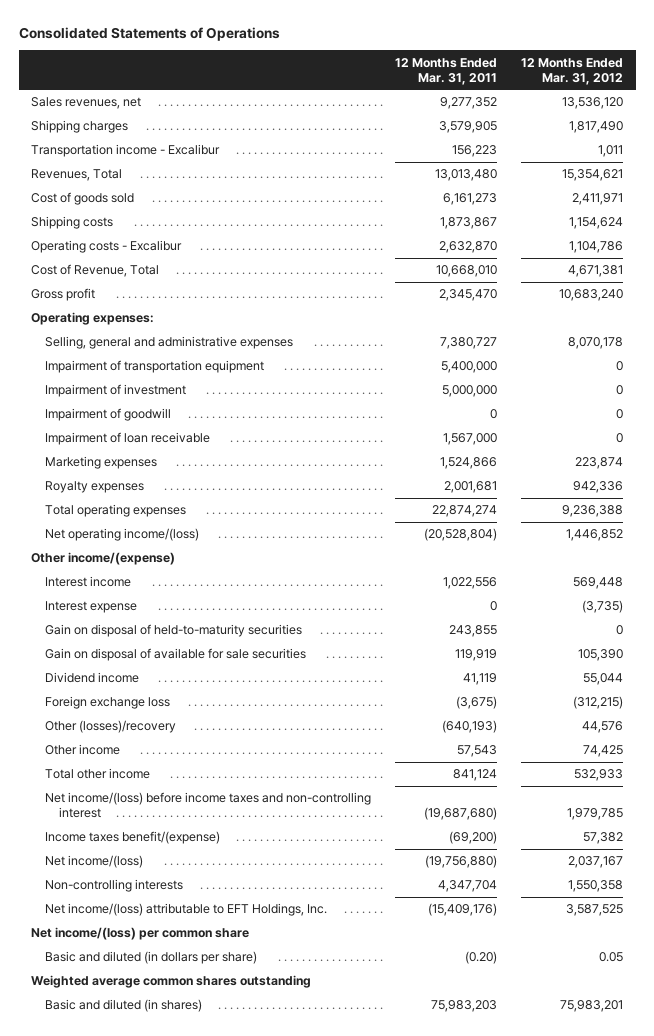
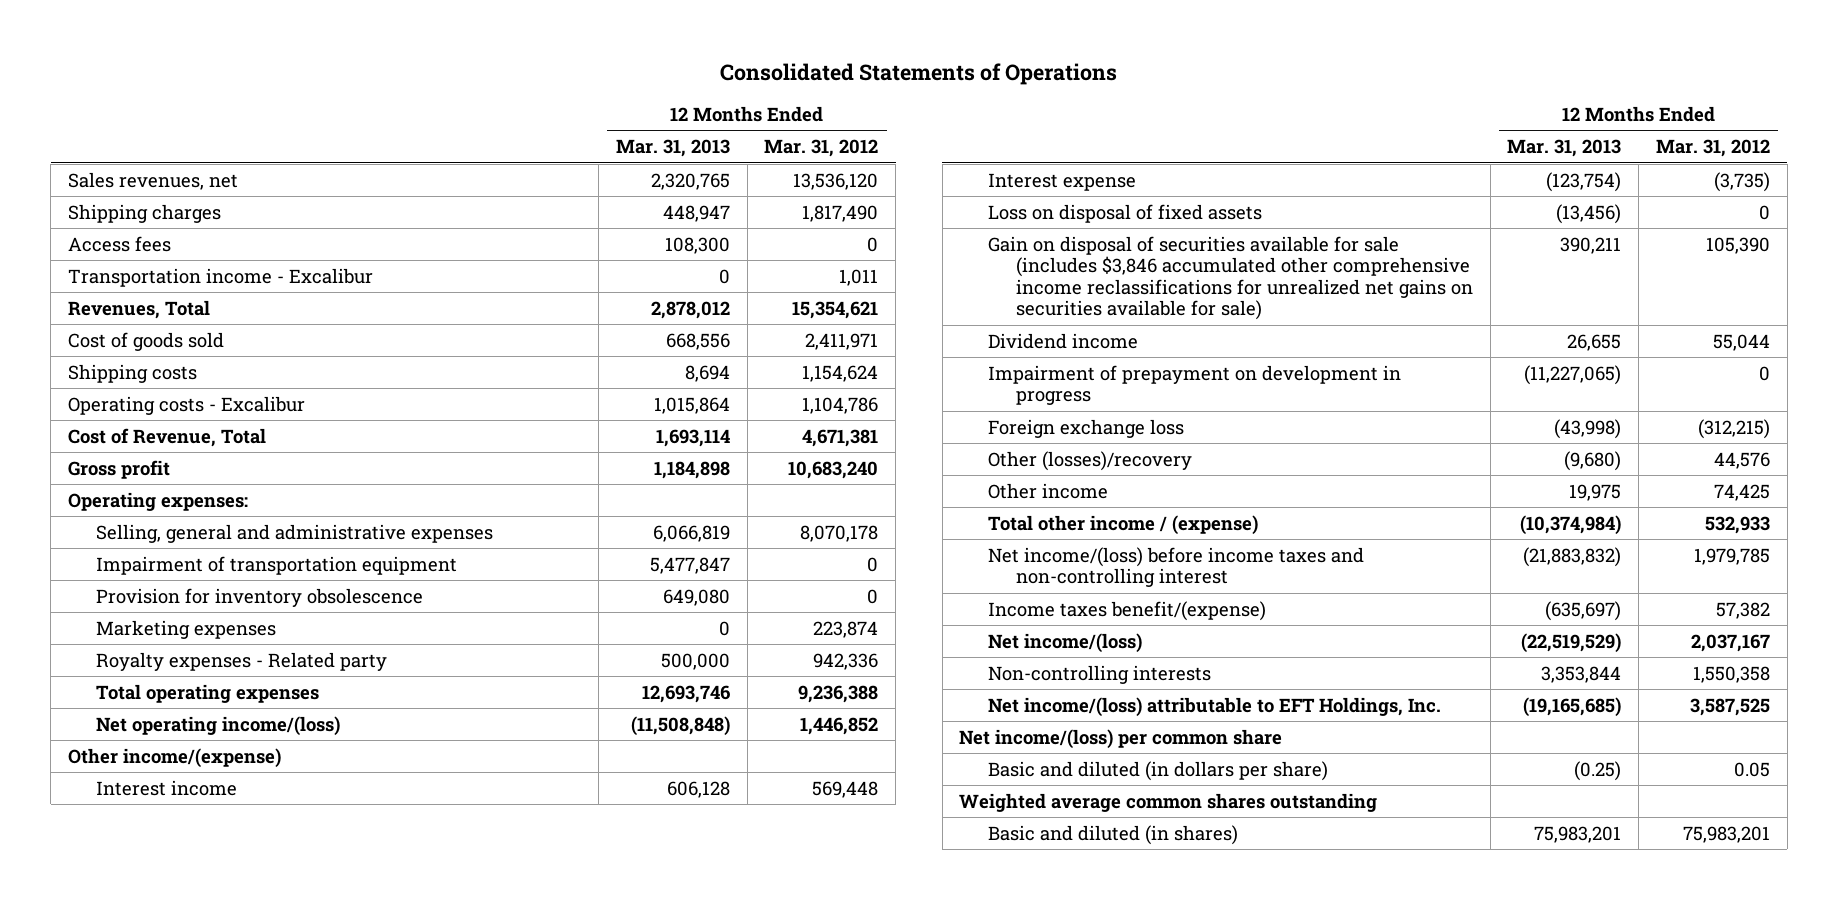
[395,57,498,85] 12 Months Ended Mar. 31, 2011 -> none
none -> [615,139,730,158] Mar. 31, 2013
none -> [68,235,172,252] Access fees
[44,384,186,398] Impairment of investment -> none
[44,408,171,422] Impairment of goodwill -> none
[44,432,210,446] Impairment of loan receivable -> none
none -> [96,587,424,607] Provision for inventory obsolescence
[44,481,144,494] Royalty expenses -> [96,651,388,671] Royalty expenses - Related party
[44,624,302,638] Gain on disposal of held-to-maturity securities -> none
none -> [987,203,1262,223] Loss on disposal of fixed assets
[44,648,306,662] Gain on disposal of available for sale securities -> [987,235,1473,321] Gain on disposal of securities available for sale (includes $3,846 accumulated other comprehensive income reclassifications for unrealized net gains on securities available for sale)
none -> [987,364,1401,406] Impairment of prepayment on development in progress
[44,768,150,780] Total other income -> [987,514,1258,535] Total other income / (expense)

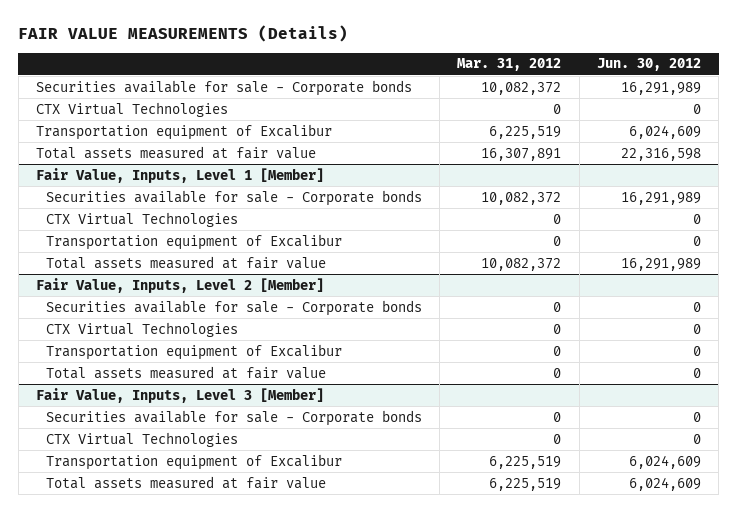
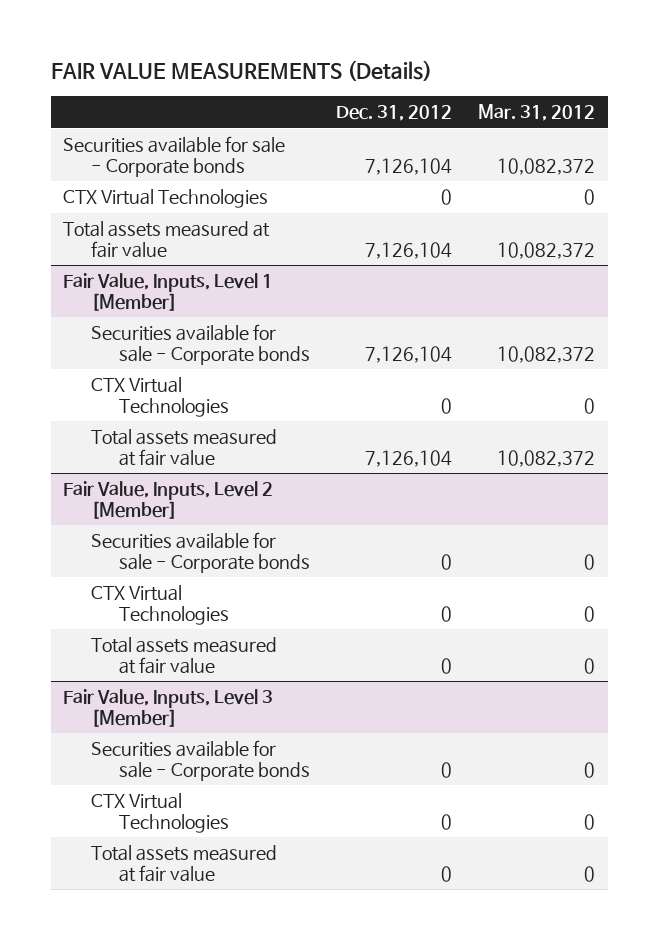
[596,58,701,72] Jun. 30, 2012 -> none
none -> [335,105,452,122] Dec. 31, 2012
[36,123,333,140] Transportation equipment of Excalibur -> none
[481,147,562,161] 16,307,891 -> [496,241,595,259] 10,082,372
[45,233,342,250] Transportation equipment of Excalibur -> none
[45,343,342,360] Transportation equipment of Excalibur -> none
[45,453,342,470] Transportation equipment of Excalibur -> none
[489,477,562,491] 6,225,519 -> [583,865,595,882] 0

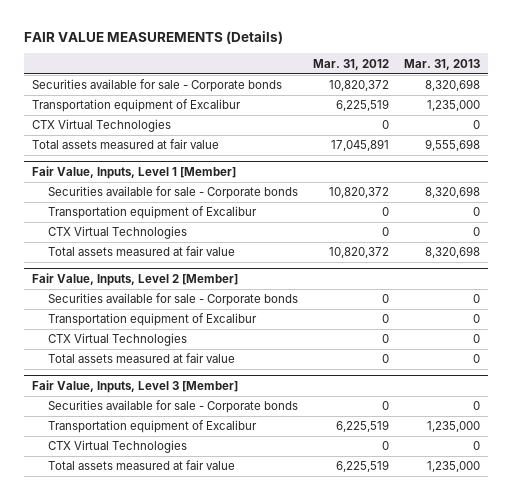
[335,105,452,122] Dec. 31, 2012 -> none
none -> [404,58,481,70] Mar. 31, 2013
[496,157,595,175] 10,082,372 -> [329,80,390,92] 10,820,372
none -> [31,99,241,113] Transportation equipment of Excalibur
[496,241,595,259] 10,082,372 -> [331,139,390,152] 17,045,891
[496,345,595,363] 10,082,372 -> [329,187,390,199] 10,820,372
none -> [48,206,258,220] Transportation equipment of Excalibur
[496,449,595,467] 10,082,372 -> [329,247,390,259] 10,820,372
none -> [48,313,258,327] Transportation equipment of Excalibur
none -> [48,420,258,434] Transportation equipment of Excalibur
[583,865,595,882] 0 -> [336,460,390,473] 6,225,519

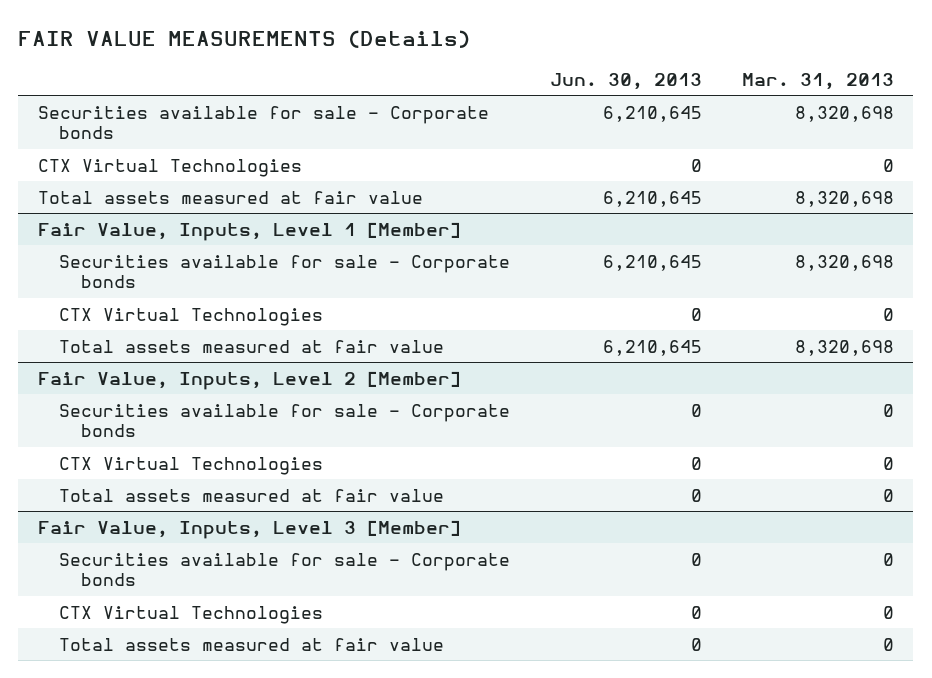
[313,58,390,70] Mar. 31, 2012 -> none
none -> [549,72,702,90] Jun. 30, 2013
[31,99,241,113] Transportation equipment of Excalibur -> none
[425,139,481,152] 9,555,698 -> [794,190,894,207] 8,320,698
[48,206,258,220] Transportation equipment of Excalibur -> none
[48,313,258,327] Transportation equipment of Excalibur -> none
[48,420,258,434] Transportation equipment of Excalibur -> none
[427,461,481,473] 1,235,000 -> [882,637,894,651] 0

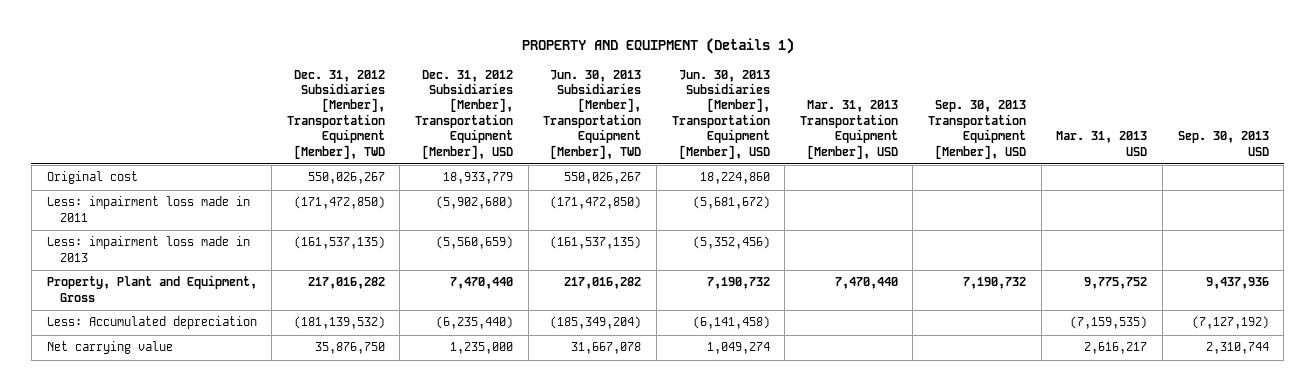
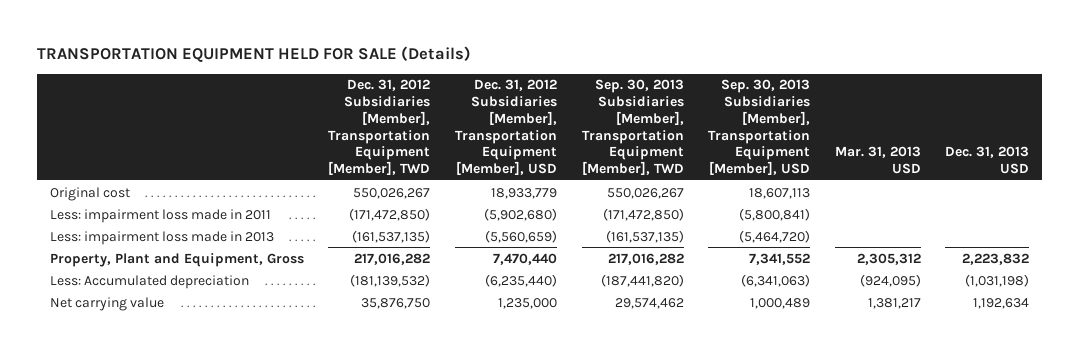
[521,38,794,55] PROPERTY AND EQUIPMENT (Details 1) -> [37,46,472,63] TRANSPORTATION EQUIPMENT HELD FOR SALE (Details)
[543,69,642,159] Jun. 30, 2013 Subsidiaries [Member], Transportation Equipment [Member], TWD -> none
[671,69,770,159] Jun. 30, 2013 Subsidiaries [Member], Transportation Equipment [Member], USD -> none
[799,100,898,159] Mar. 31, 2013 Transportation Equipment [Member], USD -> none
[928,100,1027,159] Sep. 30, 2013 Transportation Equipment [Member], USD -> none
[1177,131,1269,156] Sep. 30, 2013 USD -> none
none -> [581,79,684,176] Sep. 30, 2013 Subsidiaries [Member], Transportation Equipment [Member], TWD
none -> [708,79,811,176] Sep. 30, 2013 Subsidiaries [Member], Transportation Equipment [Member], USD
none -> [945,146,1030,175] Dec. 31, 2013 USD
[1084,277,1148,290] 9,775,752 -> [856,252,921,265] 2,305,312
[1070,316,1148,330] (7,159,535) -> [859,273,921,287] (924,095)
[1084,342,1148,355] 2,616,217 -> [867,297,921,309] 1,381,217

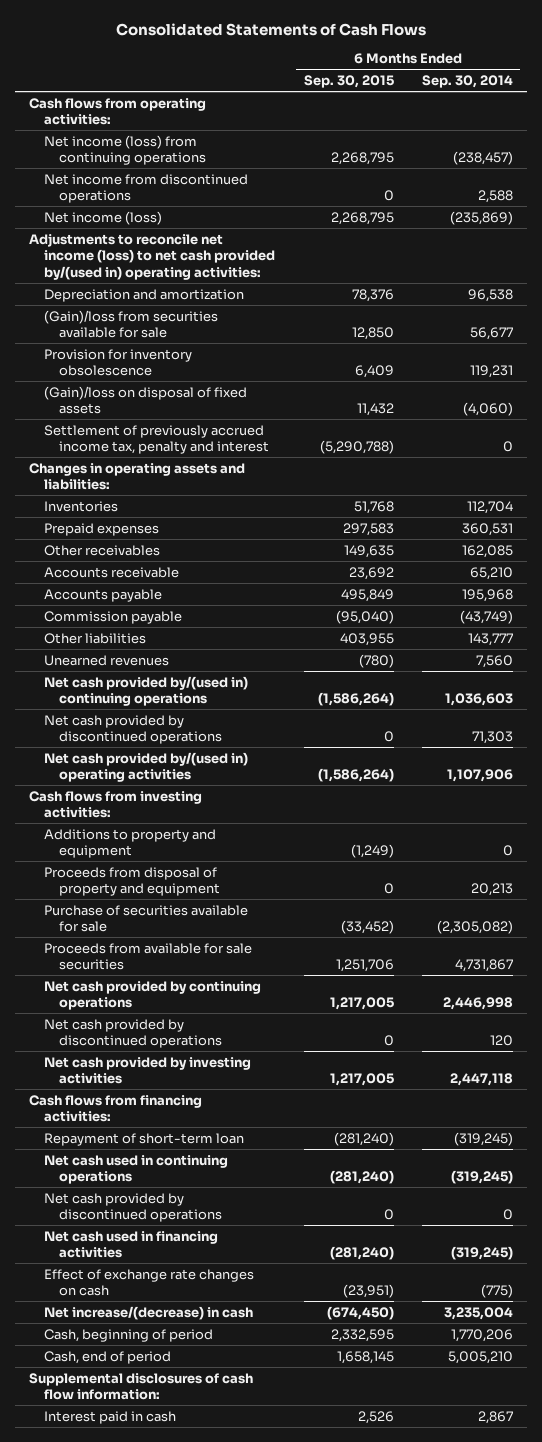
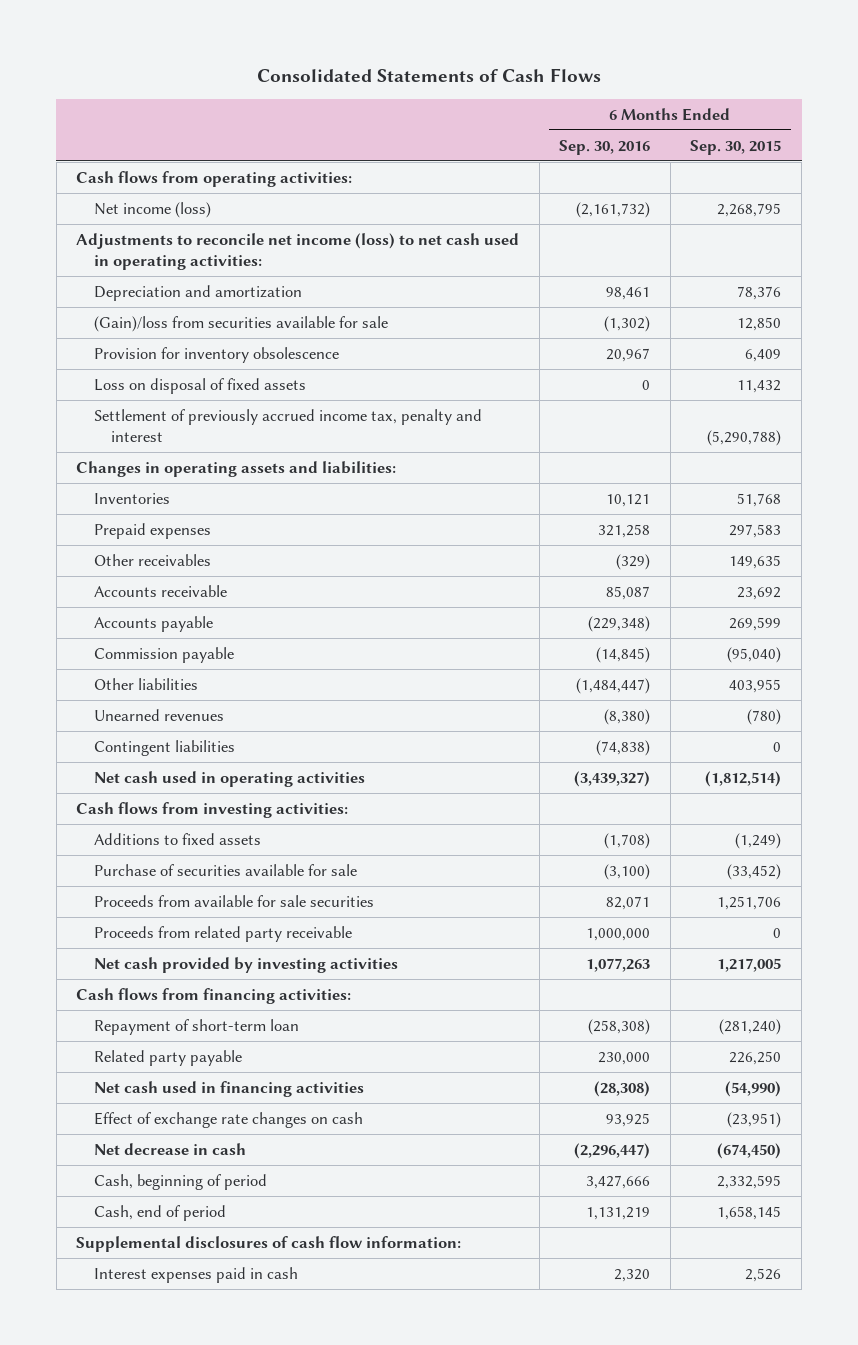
[422,75,514,89] Sep. 30, 2014 -> none
none -> [559,139,651,155] Sep. 30, 2016
[43,134,206,166] Net income (loss) from continuing operations -> none
[43,173,248,204] Net income from discontinued operations -> none
[29,232,275,280] Adjustments to reconcile net income (loss) to net cash provided by/(used in) operating activities: -> [76,232,520,270] Adjustments to reconcile net income (loss) to net cash used in operating activities:
[43,385,247,415] (Gain)/loss on disposal of fixed assets -> [93,377,306,394] Loss on disposal of fixed assets
[340,588,394,602] 495,849 -> [729,616,782,631] 269,599
[43,714,222,745] Net cash provided by discontinued operations -> none
[43,751,248,783] Net cash provided by/(used in) operating activities -> none
none -> [93,739,235,756] Contingent liabilities
[43,675,248,707] Net cash provided by/(used in) continuing operations -> [93,770,365,787] Net cash used in operating activities
[317,692,394,707] (1,586,264) -> [705,770,782,787] (1,812,514)
[43,866,220,897] Proceeds from disposal of property and equipment -> none
[43,828,216,859] Additions to property and equipment -> [93,832,261,845] Additions to fixed assets
[43,980,261,1011] Net cash provided by continuing operations -> none
[43,1018,222,1049] Net cash provided by discontinued operations -> none
none -> [93,925,352,942] Proceeds from related party receivable
[43,1192,222,1223] Net cash provided by discontinued operations -> none
[43,1230,218,1259] Net cash used in financing activities -> none
none -> [93,1049,242,1066] Related party payable
[43,1154,228,1185] Net cash used in continuing operations -> [93,1080,364,1097] Net cash used in financing activities
[329,1170,394,1185] (281,240) -> [725,1080,782,1097] (54,990)
[43,1305,253,1320] Net increase/(decrease) in cash -> [93,1142,246,1155] Net decrease in cash
[43,1410,176,1424] Interest paid in cash -> [93,1266,298,1283] Interest expenses paid in cash

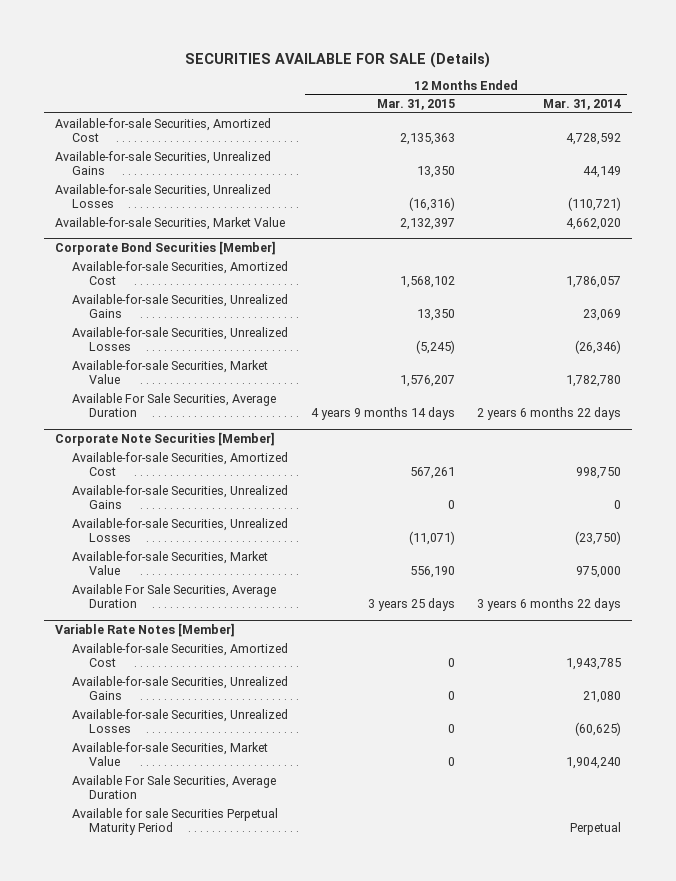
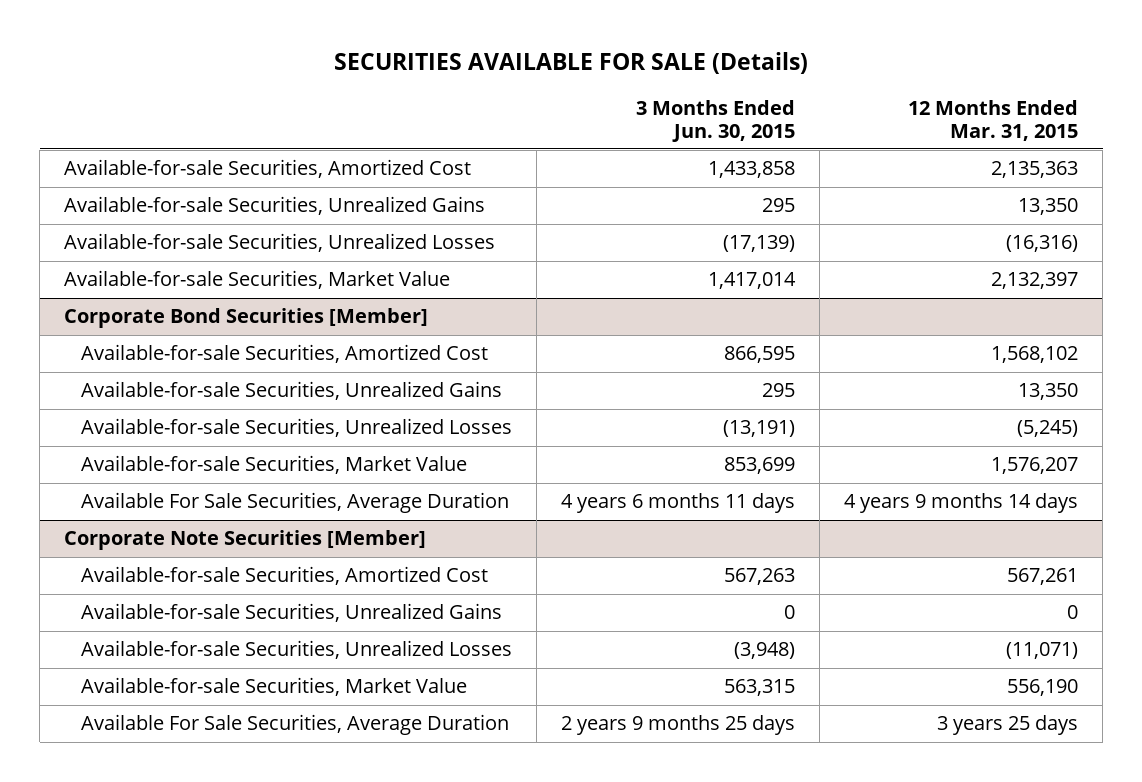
[543,99,622,111] Mar. 31, 2014 -> none
none -> [635,99,795,142] 3 Months Ended Jun. 30, 2015
[55,622,236,637] Variable Rate Notes [Member] -> none
[72,642,289,668] Available-for-sale Securities, Amortized Cost -> none
[72,675,289,701] Available-for-sale Securities, Unrealized Gains -> none
[72,708,289,734] Available-for-sale Securities, Unrealized Losses -> none
[72,741,269,767] Available-for-sale Securities, Market Value -> none
[72,774,277,800] Available For Sale Securities, Average Duration -> none
[72,807,279,836] Available for sale Securities Perpetual Maturity Period -> none

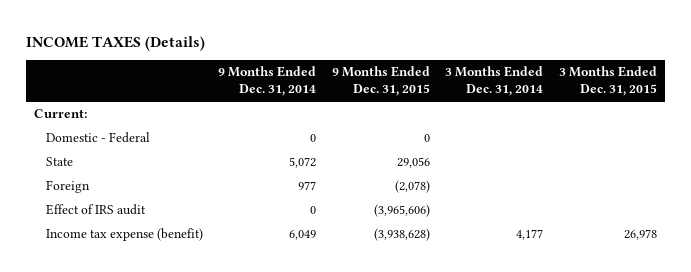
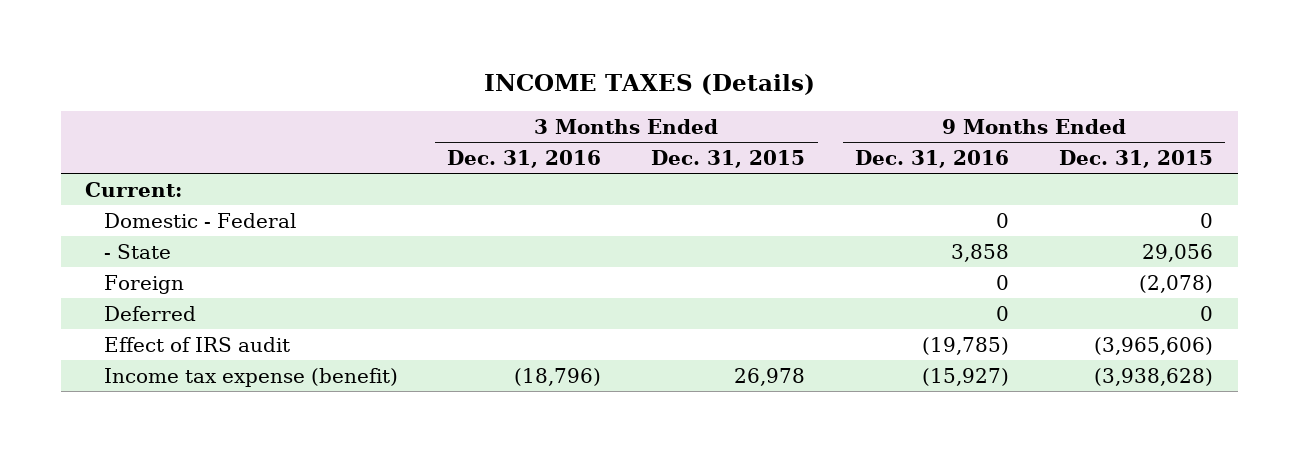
[218,66,317,97] 9 Months Ended Dec. 31, 2014 -> none
[445,66,544,97] 3 Months Ended Dec. 31, 2014 -> none
none -> [447,150,602,169] Dec. 31, 2016
none -> [855,150,1010,169] Dec. 31, 2016
[45,157,73,167] State -> [103,243,171,259] - State
none -> [103,305,196,321] Deferred

